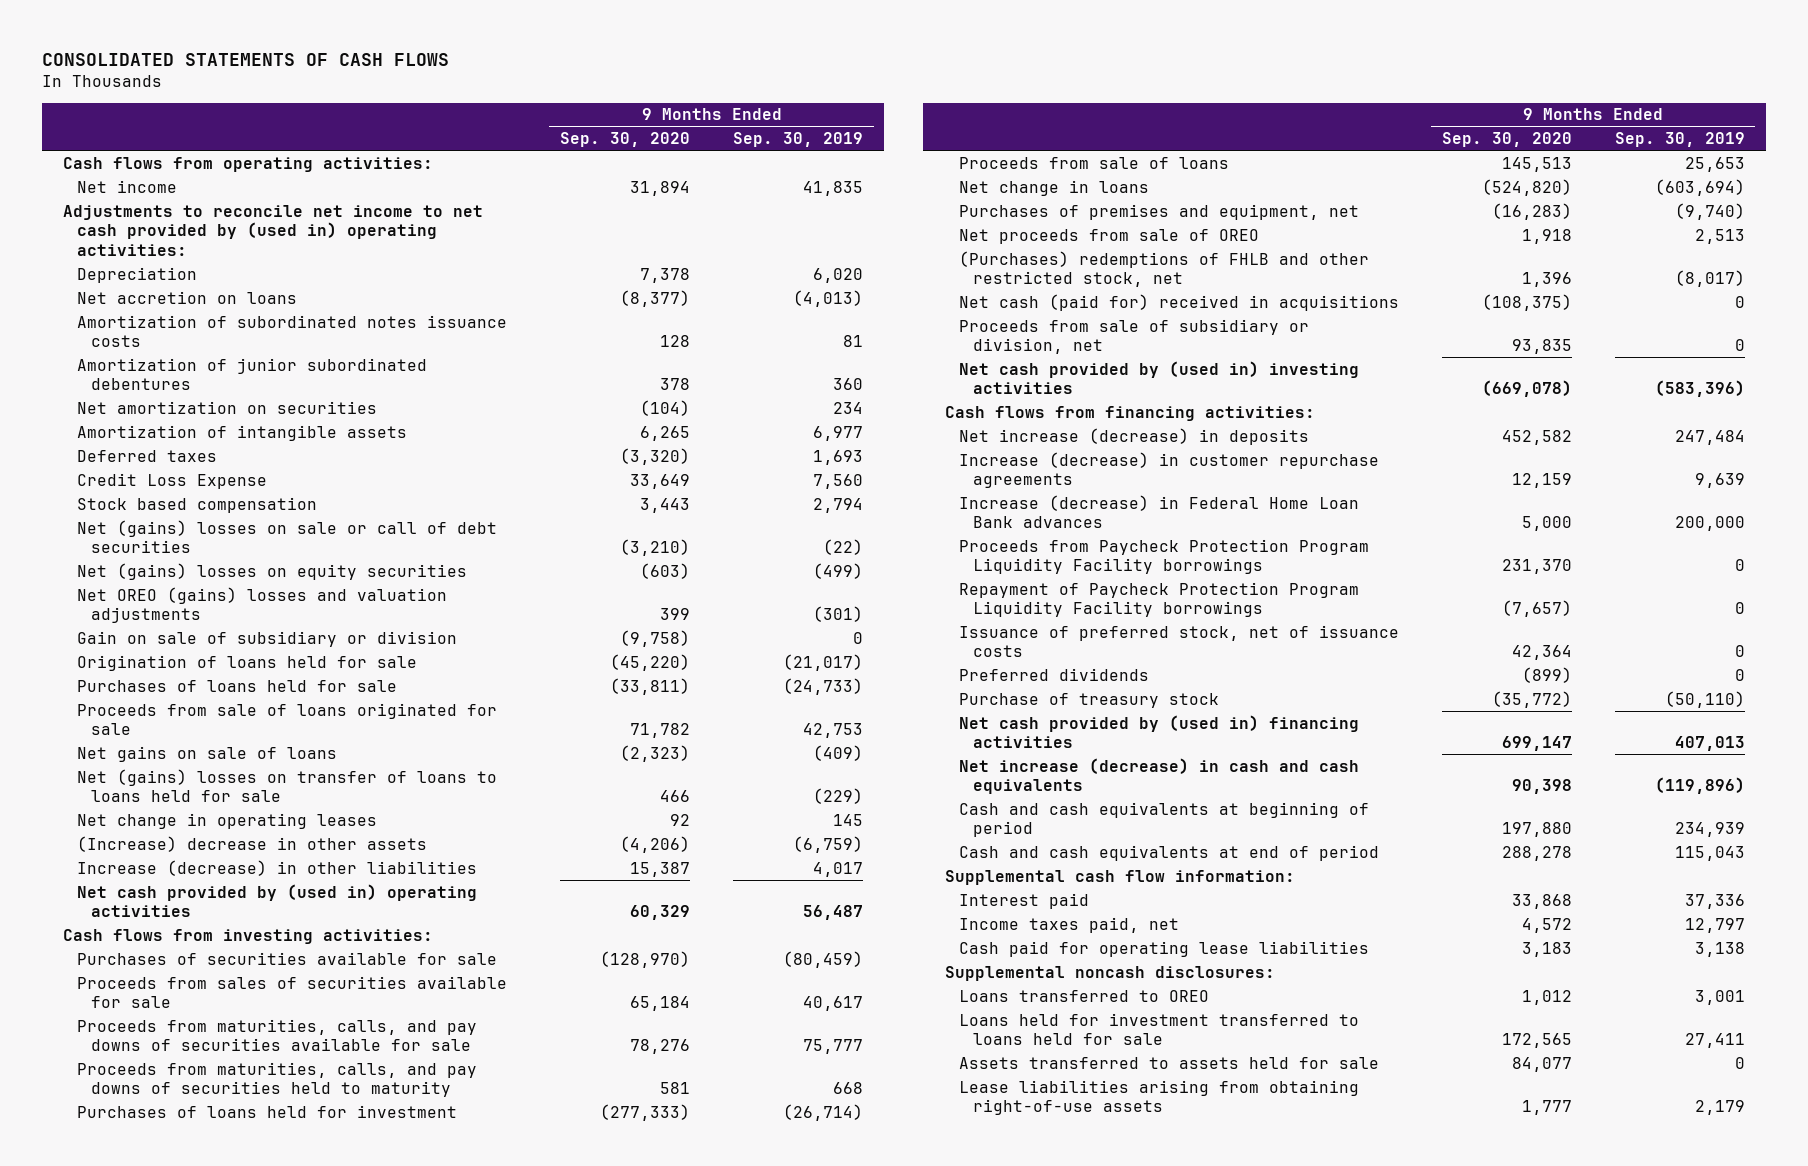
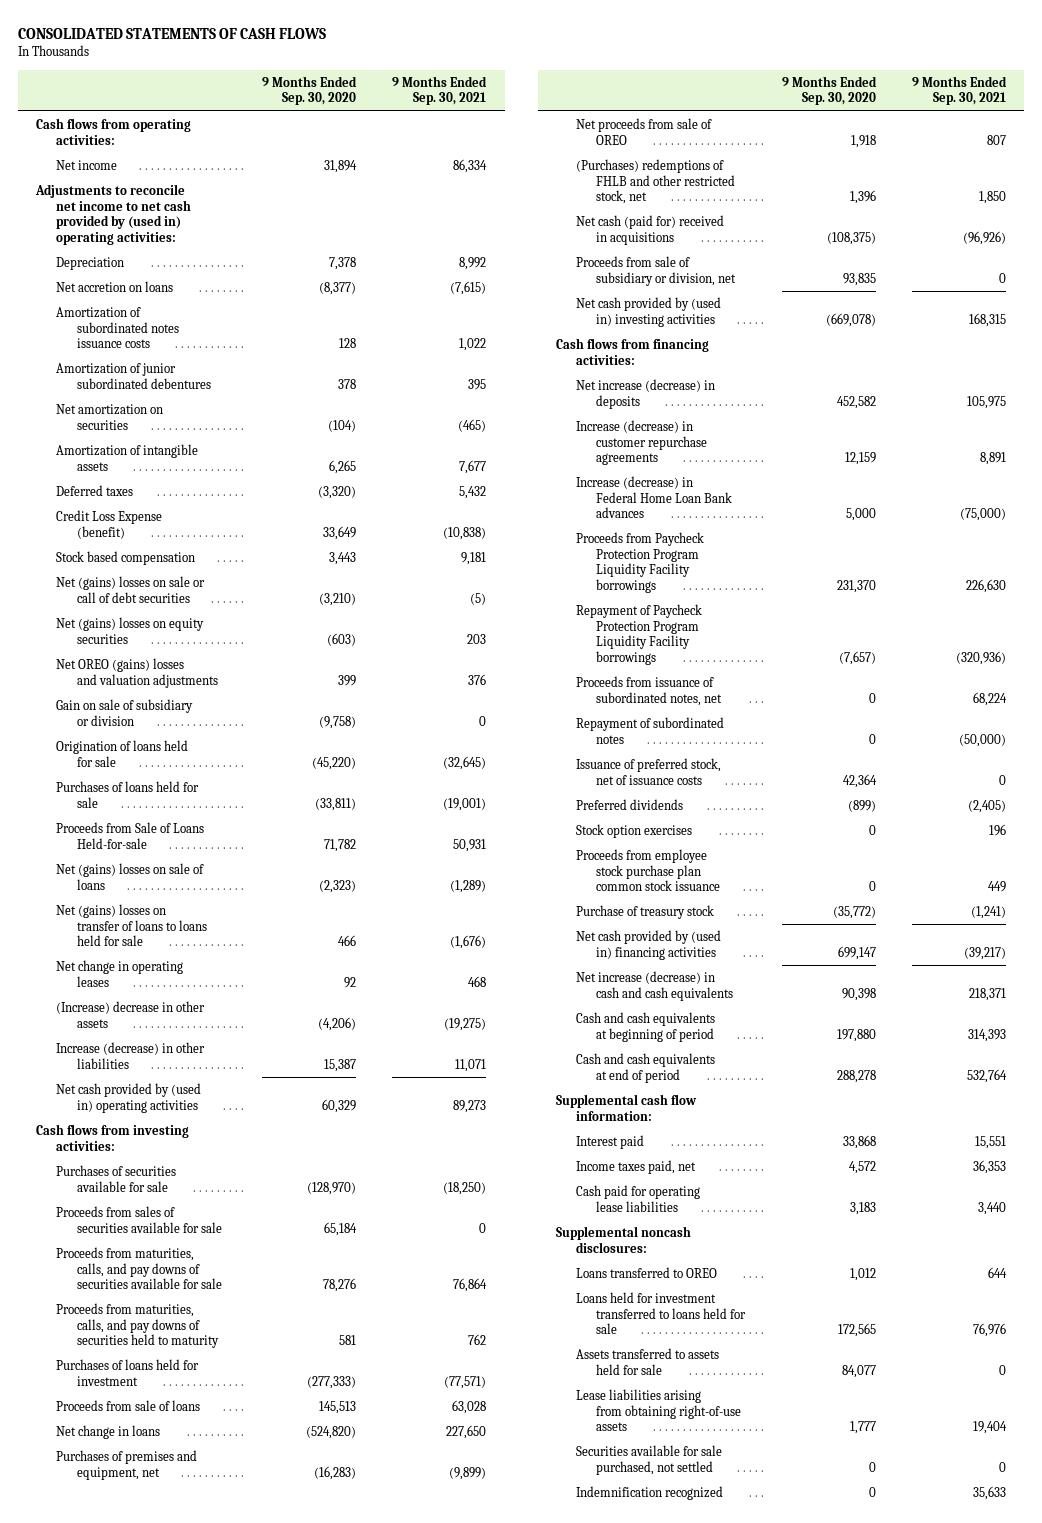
[732,132,863,148] Sep. 30, 2019 -> none
none -> [392,75,488,106] 9 Months Ended Sep. 30, 2021
[77,472,268,489] Credit Loss Expense -> [56,510,163,539] Credit Loss Expense (benefit)
[77,702,498,736] Proceeds from sale of loans originated for sale -> [56,822,205,849] Proceeds from Sale of Loans Held-for-sale
[77,745,338,762] Net gains on sale of loans -> [56,863,205,890] Net (gains) losses on sale of loans
none -> [576,676,723,706] Proceeds from issuance of subordinated notes, net
none -> [576,717,725,744] Repayment of subordinated notes
none -> [576,824,693,839] Stock option exercises
none -> [576,849,721,892] Proceeds from employee stock purchase plan common stock issuance
none -> [576,1445,723,1475] Securities available for sale purchased, not settled
none -> [576,1486,724,1501] Indemnification recognized

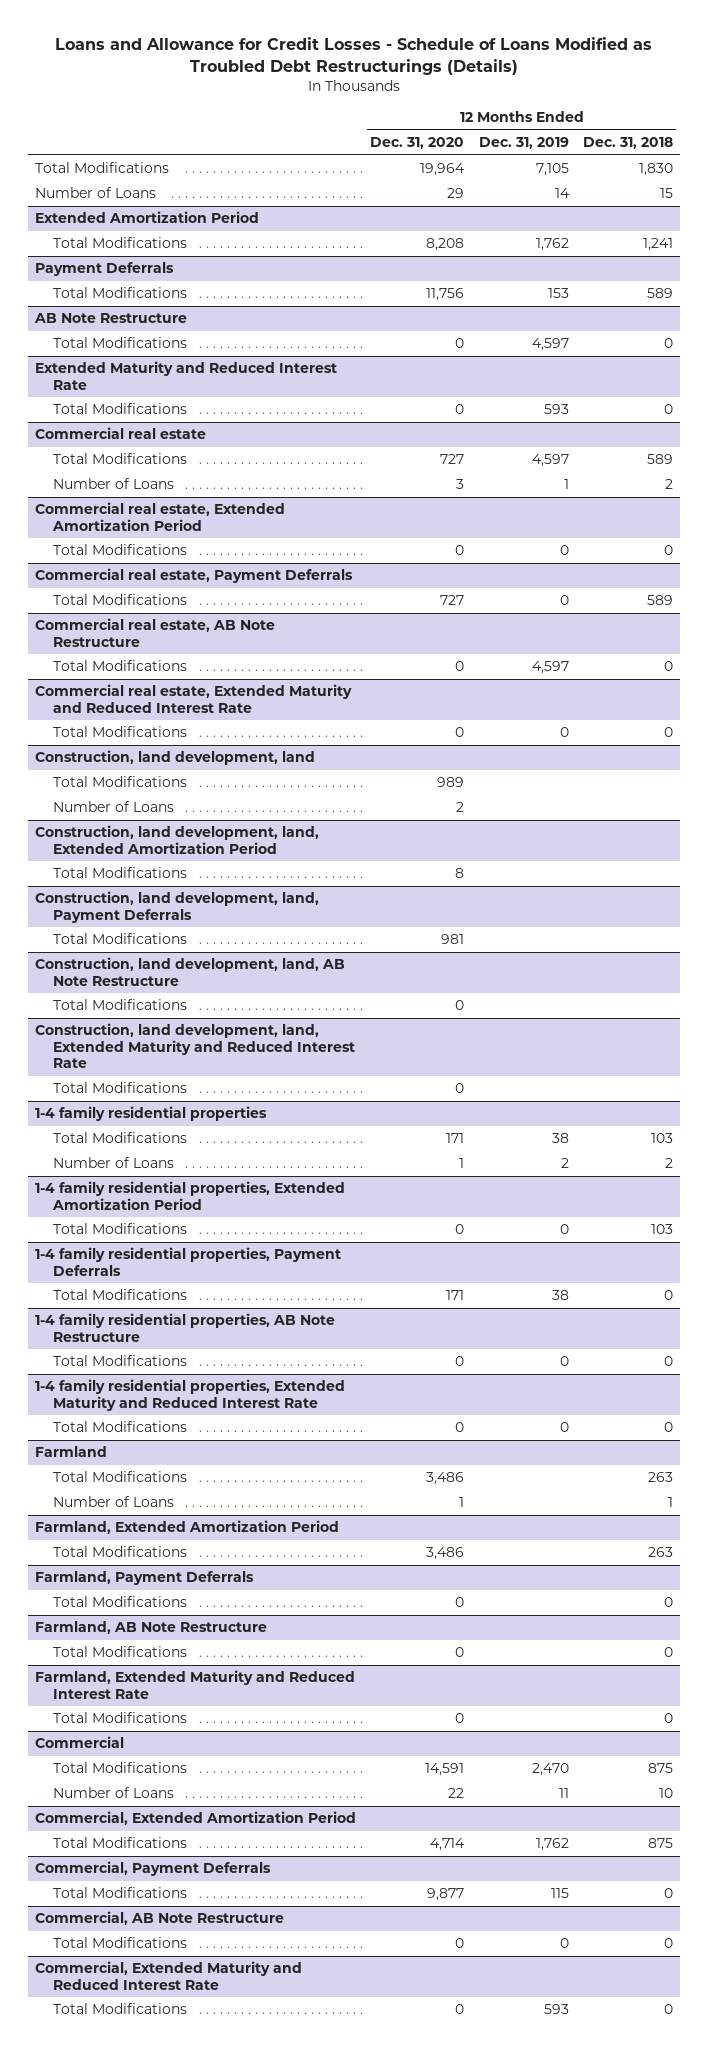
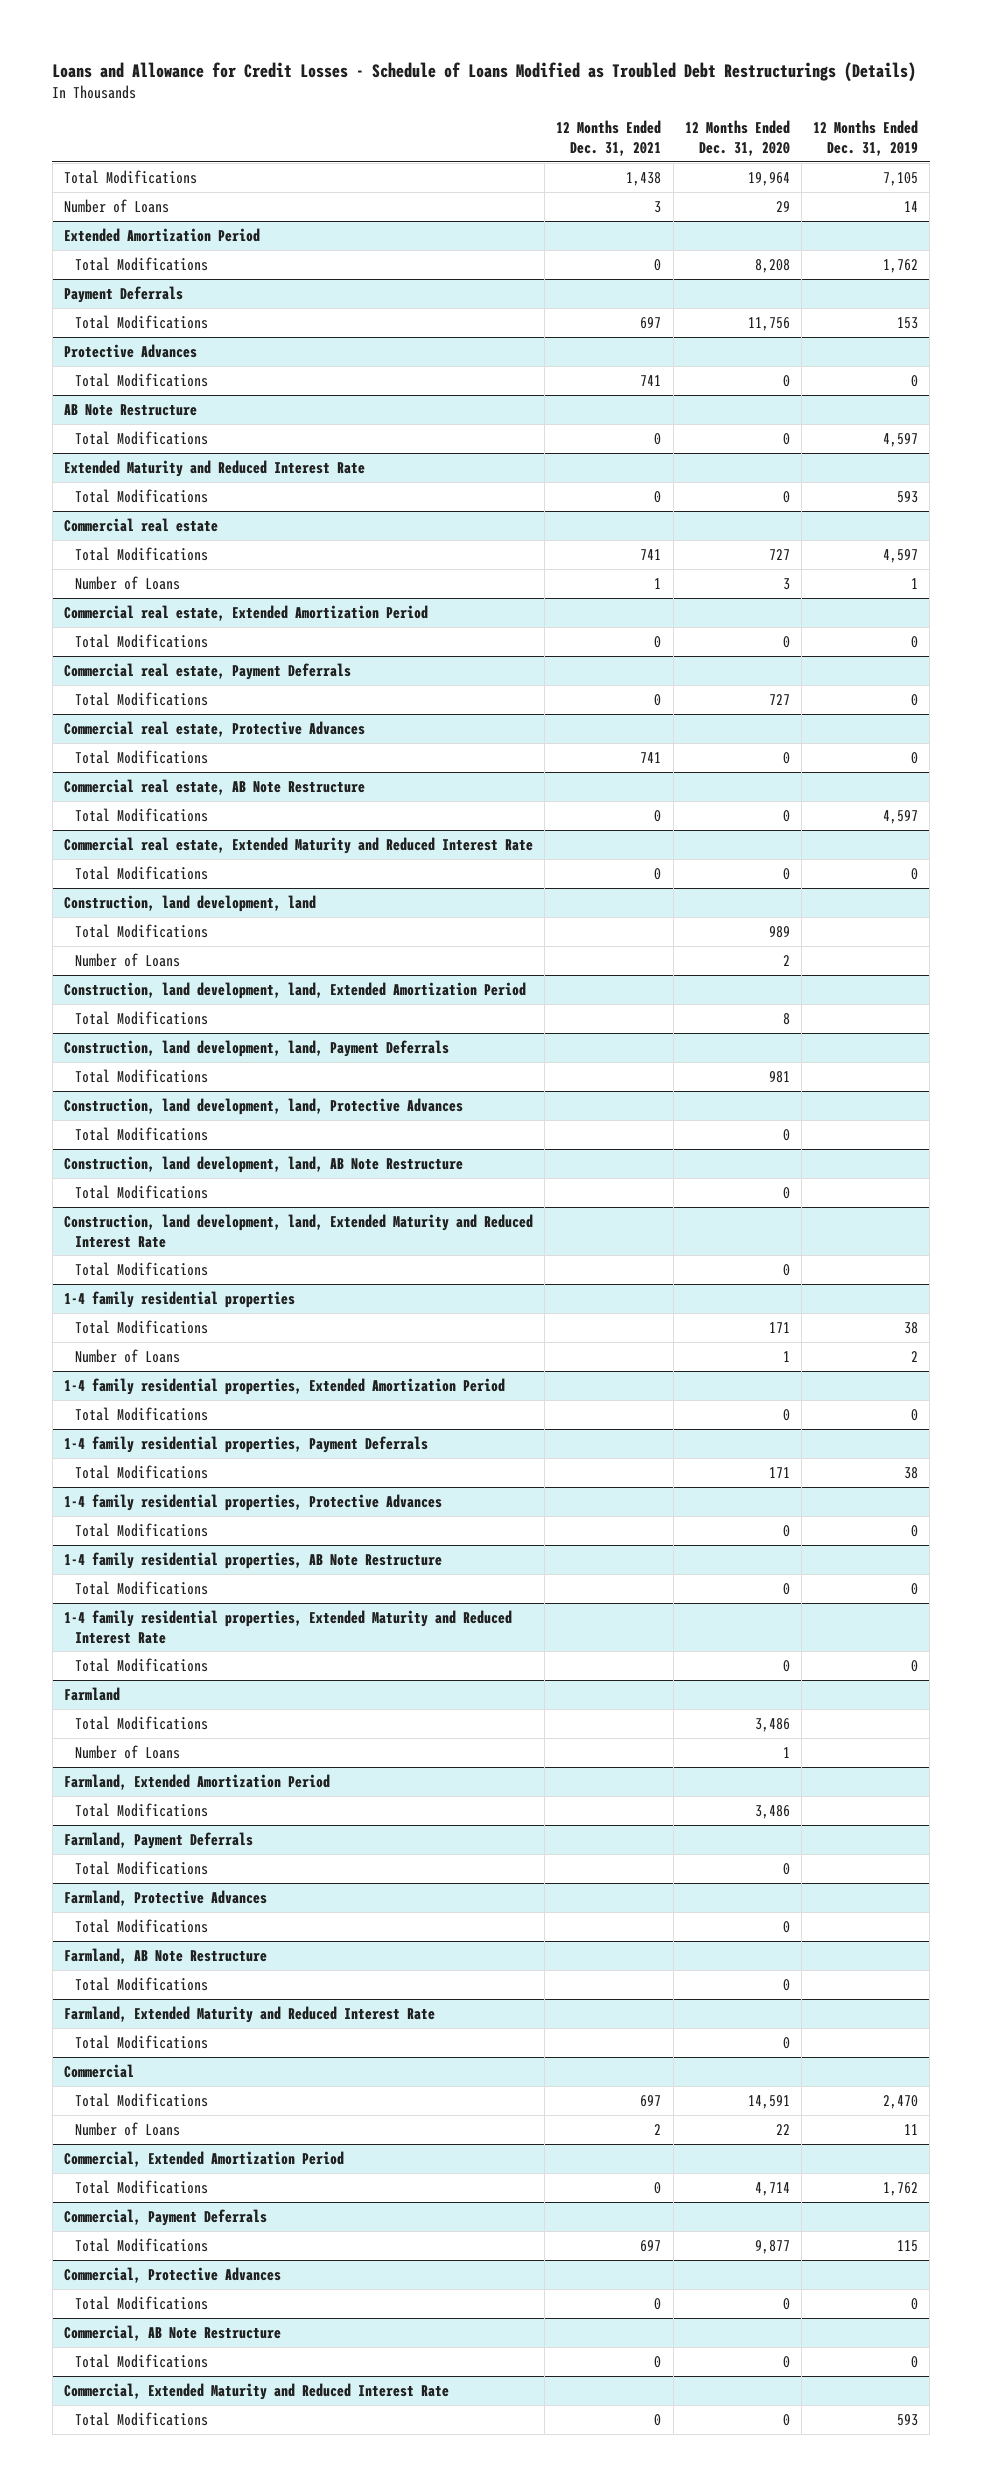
[582,137,673,150] Dec. 31, 2018 -> none
none -> [556,120,662,157] 12 Months Ended Dec. 31, 2021
none -> [64,343,198,358] Protective Advances
none -> [75,372,209,387] Total Modifications
none -> [64,720,366,737] Commercial real estate, Protective Advances
none -> [75,749,209,764] Total Modifications
none -> [64,1097,464,1115] Construction, land development, land, Protective Advances
none -> [75,1126,209,1141] Total Modifications
none -> [64,1493,443,1511] 1-4 family residential properties, Protective Advances
none -> [75,1522,209,1537] Total Modifications
none -> [64,1889,268,1906] Farmland, Protective Advances
none -> [75,1918,209,1933] Total Modifications
none -> [64,2266,282,2283] Commercial, Protective Advances
none -> [75,2295,209,2310] Total Modifications

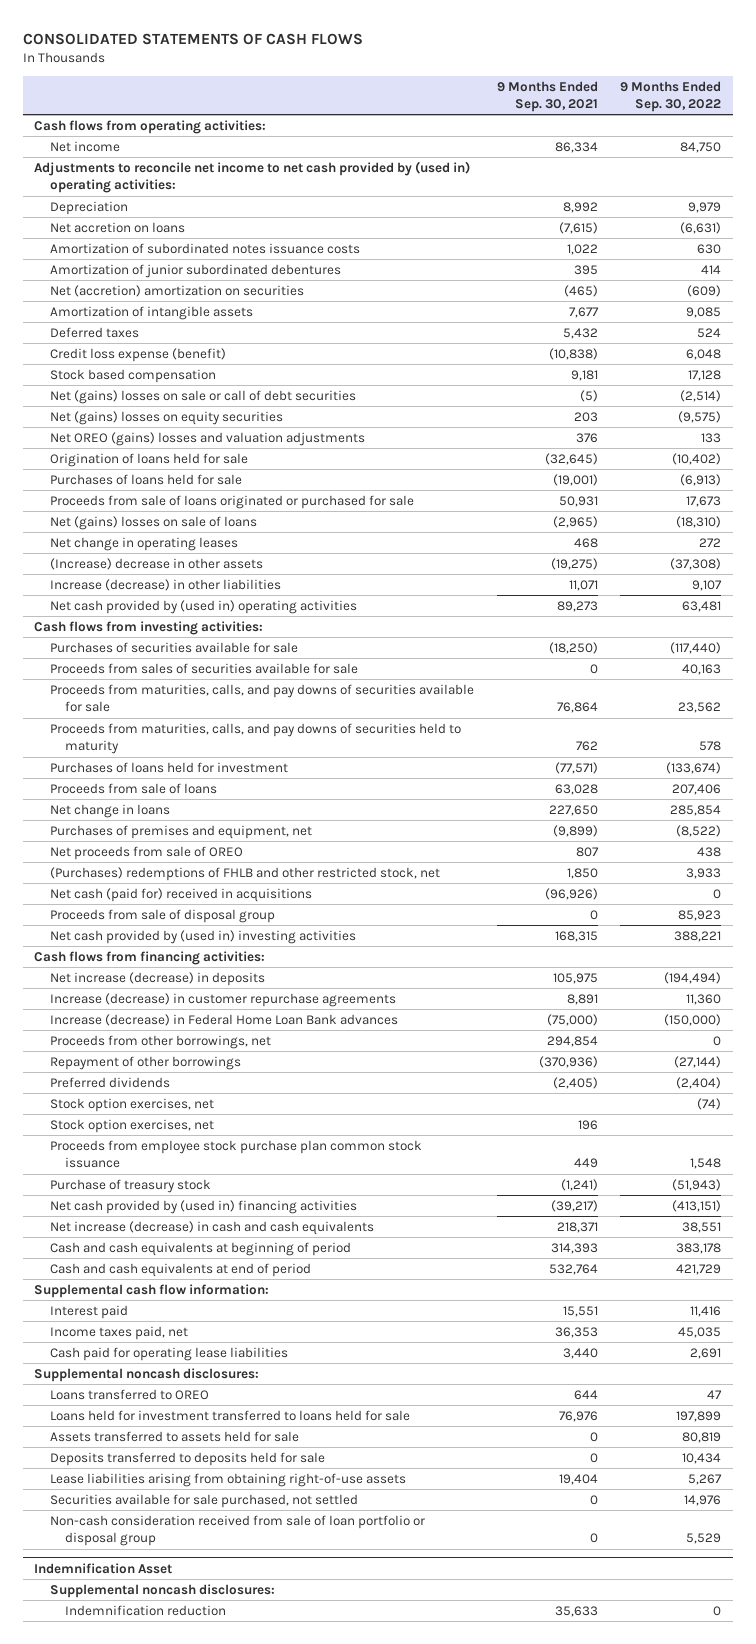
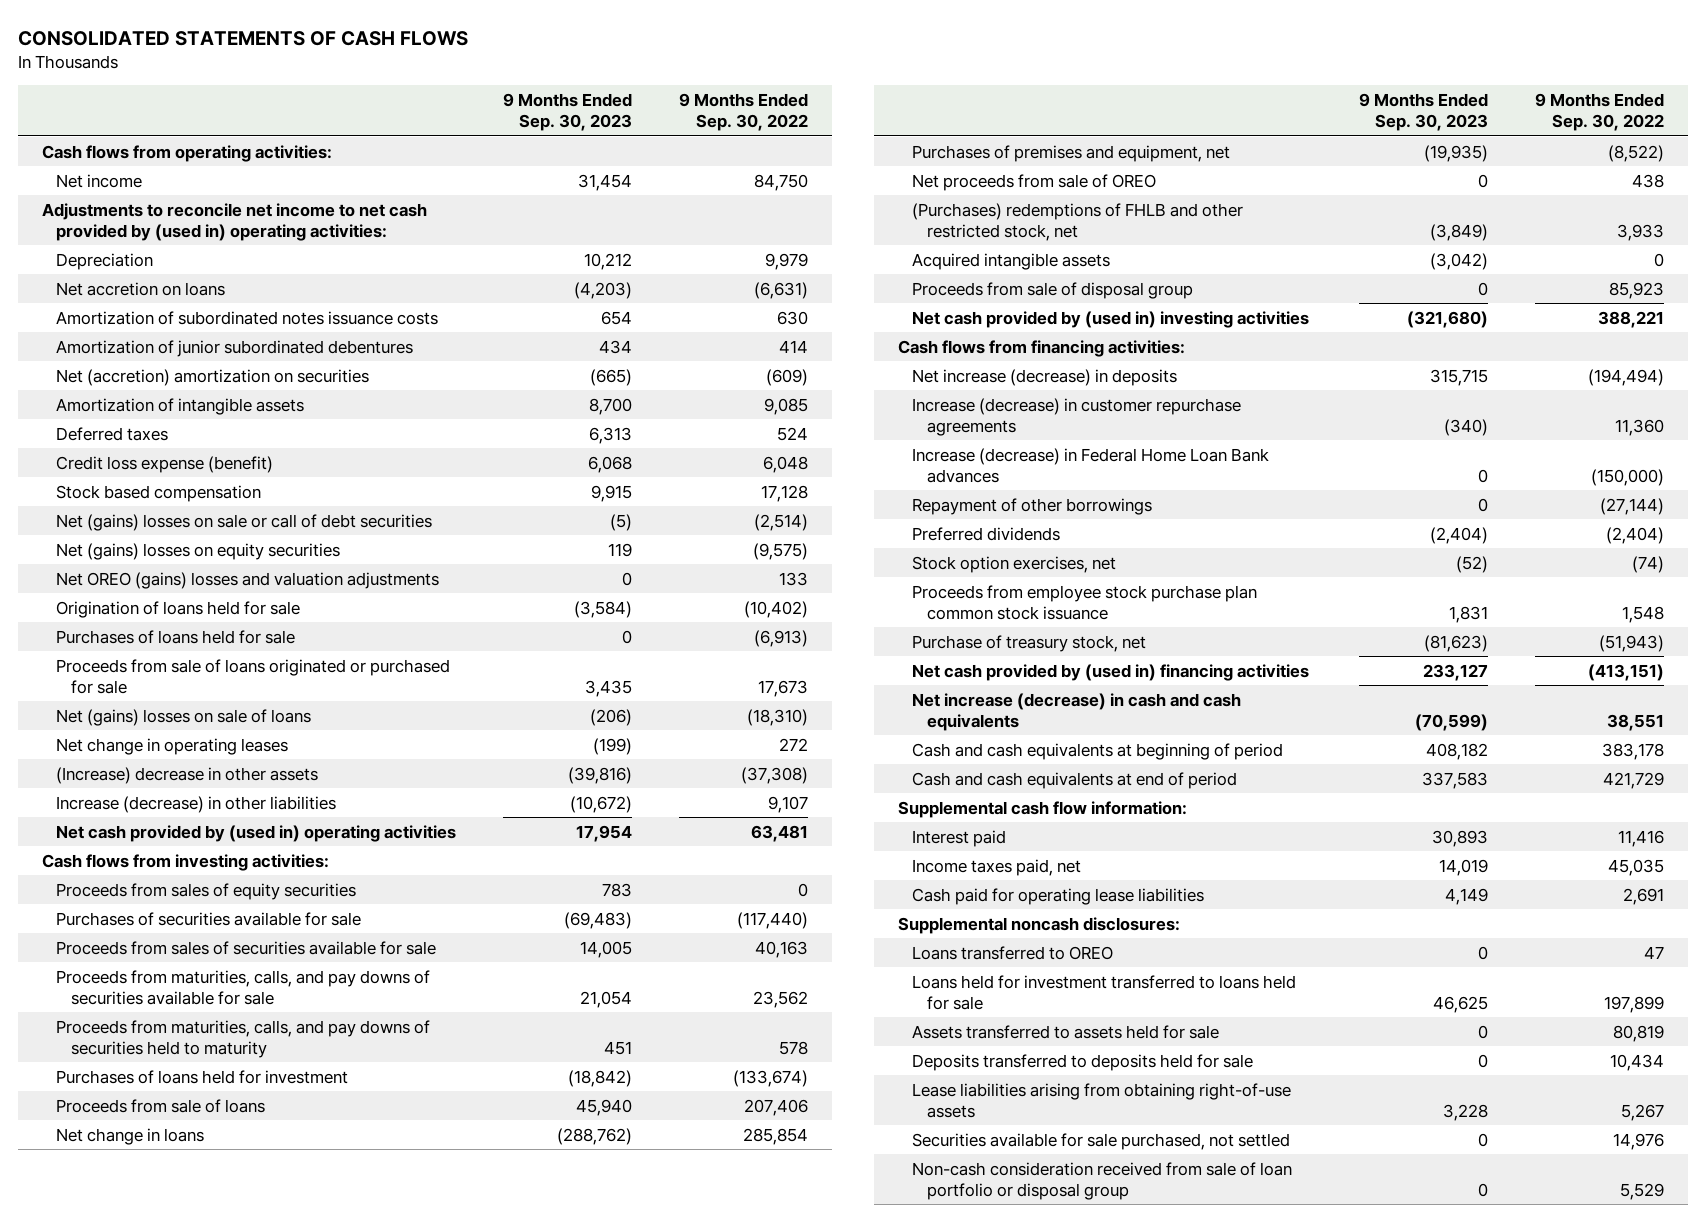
[496,80,598,112] 9 Months Ended Sep. 30, 2021 -> none
none -> [503,93,633,132] 9 Months Ended Sep. 30, 2023
none -> [56,882,357,900] Proceeds from sales of equity securities
[49,887,312,902] Net cash (paid for) received in acquisitions -> none
none -> [912,252,1111,270] Acquired intangible assets
[49,1034,271,1049] Proceeds from other borrowings, net -> none
[49,1118,214,1133] Stock option exercises, net -> none
[49,1178,211,1193] Purchase of treasury stock -> [912,634,1147,652] Purchase of treasury stock, net
[34,1562,173,1574] Indemnification Asset -> none
[49,1583,275,1598] Supplemental noncash disclosures: -> none
[64,1604,226,1616] Indemnification reduction -> none

